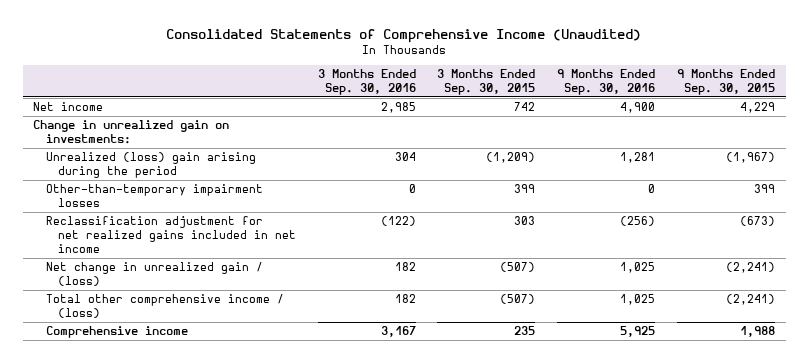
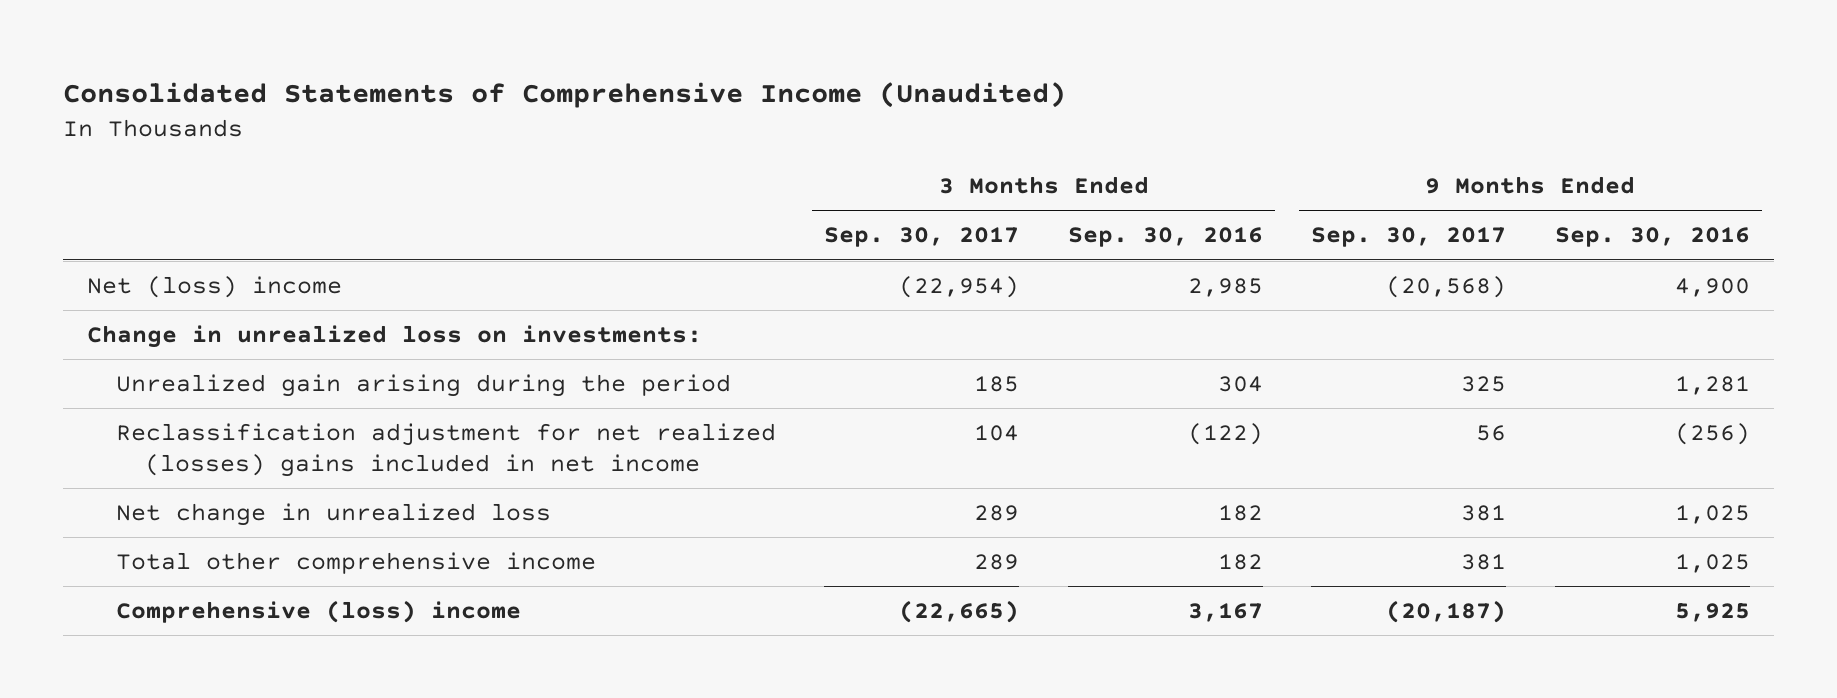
[437,68,536,95] 3 Months Ended Sep. 30, 2015 -> none
[676,68,775,95] 9 Months Ended Sep. 30, 2015 -> none
none -> [824,227,1020,248] Sep. 30, 2017
none -> [1311,227,1507,248] Sep. 30, 2017
[45,184,263,208] Other-than-temporary impairment losses -> none
[33,102,104,112] Net income -> [87,276,343,299] Net (loss) income
[33,120,230,145] Change in unrealized gain on investments: -> [87,325,703,349] Change in unrealized loss on investments:
[45,152,256,179] Unrealized (loss) gain arising during the period -> [115,374,731,398] Unrealized gain arising during the period
[45,216,296,254] Reclassification adjustment for net realized gains included in net income -> [115,423,776,477] Reclassification adjustment for net realized (losses) gains included in net income
[45,262,263,287] Net change in unrealized gain / (loss) -> [115,503,551,527] Net change in unrealized loss
[45,294,284,319] Total other comprehensive income / (loss) -> [115,552,596,575] Total other comprehensive income
[45,326,188,339] Comprehensive income -> [115,600,521,624] Comprehensive (loss) income

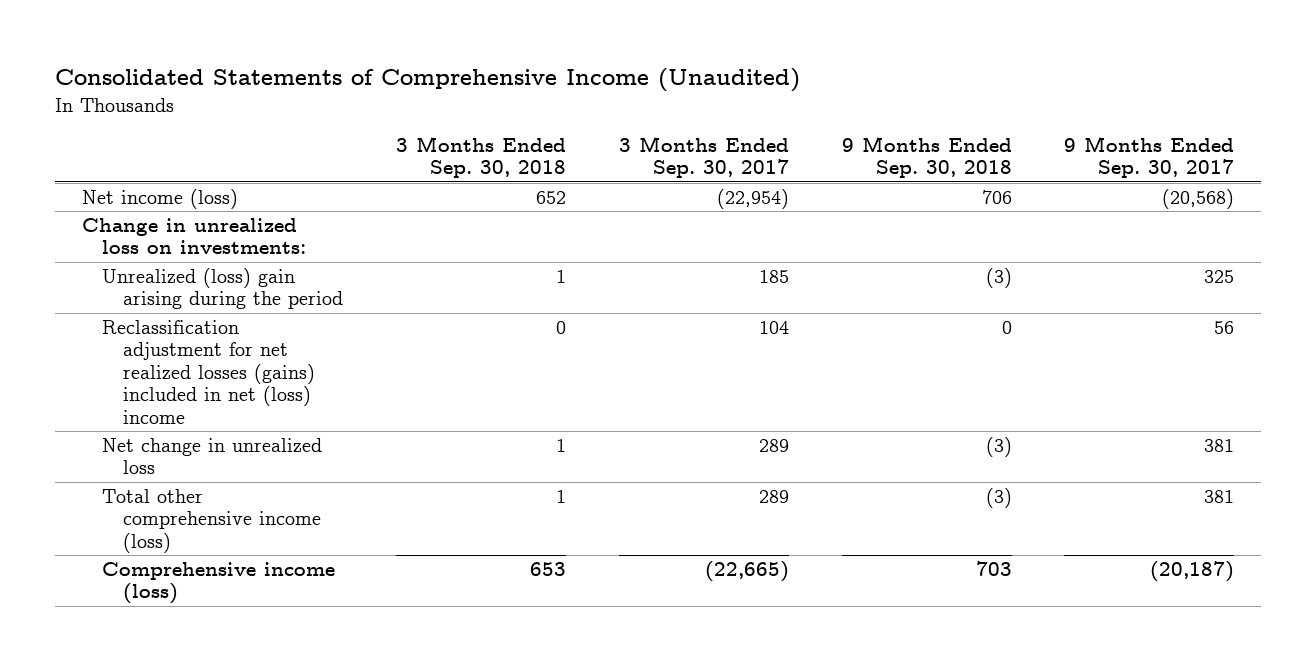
[1067,227,1263,248] Sep. 30, 2016 -> none
[1554,227,1750,248] Sep. 30, 2016 -> none
none -> [395,135,566,179] 3 Months Ended Sep. 30, 2018
none -> [841,135,1012,179] 9 Months Ended Sep. 30, 2018
[87,276,343,299] Net (loss) income -> [81,188,238,209] Net income (loss)
[115,374,731,398] Unrealized gain arising during the period -> [102,267,343,310] Unrealized (loss) gain arising during the period
[115,423,776,477] Reclassification adjustment for net realized (losses) gains included in net income -> [102,319,315,424] Reclassification adjustment for net realized losses (gains) included in net (loss) income
[115,552,596,575] Total other comprehensive income -> [102,488,321,553] Total other comprehensive income (loss)
[115,600,521,624] Comprehensive (loss) income -> [102,561,336,605] Comprehensive income (loss)

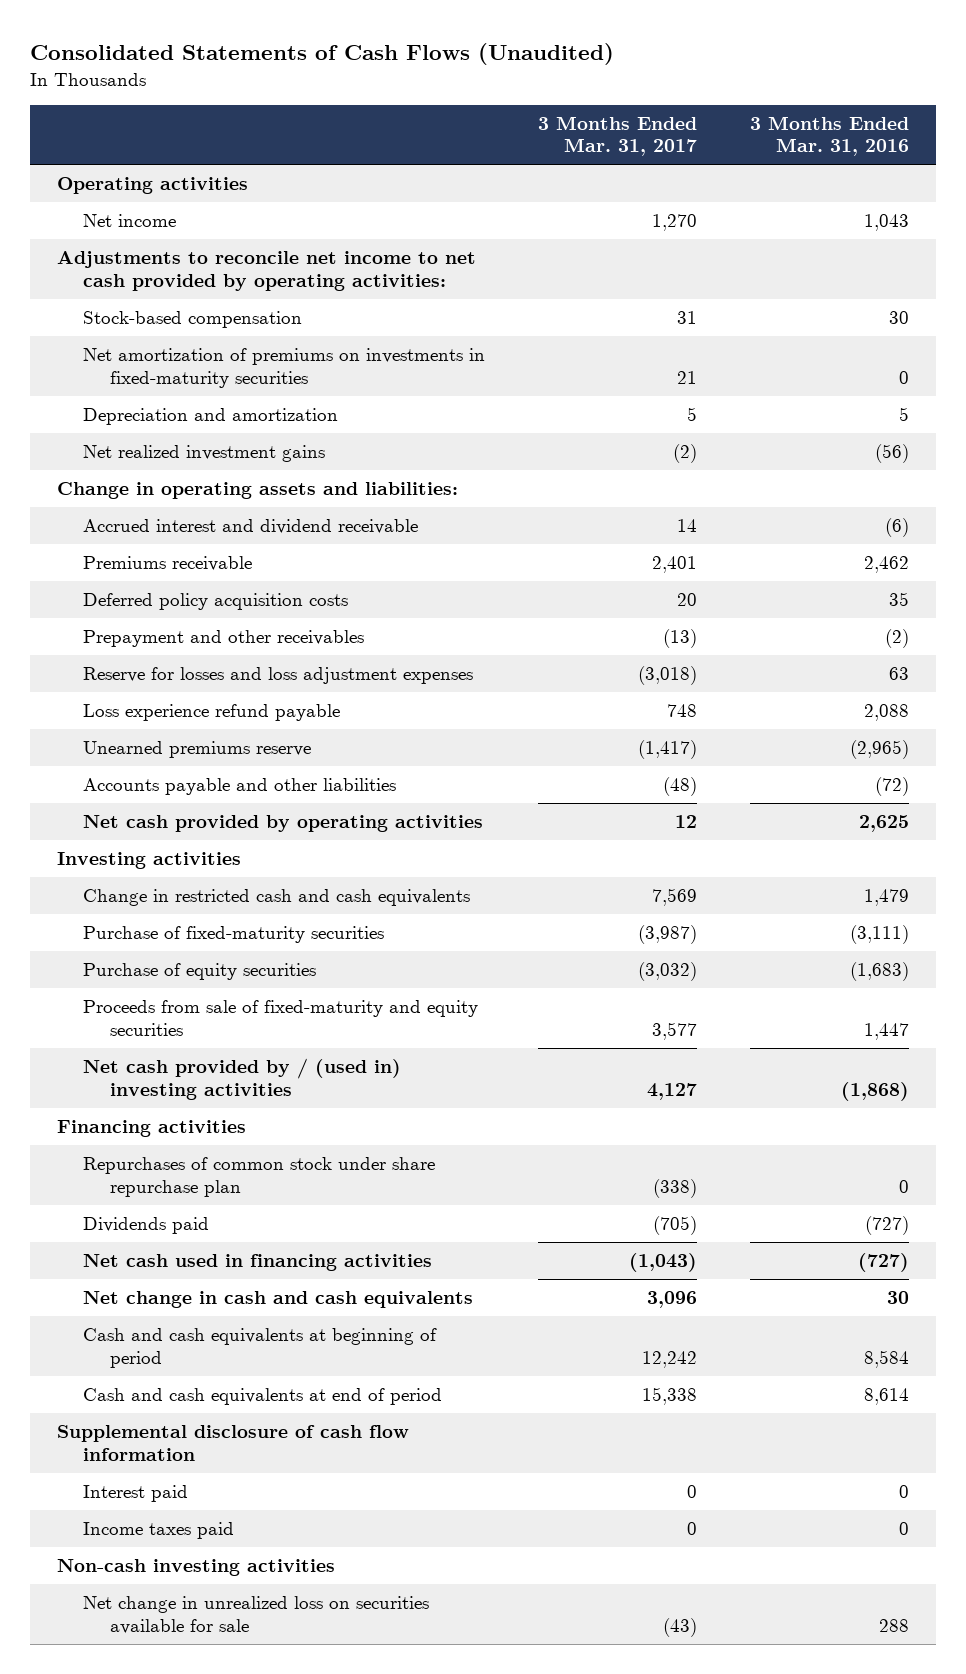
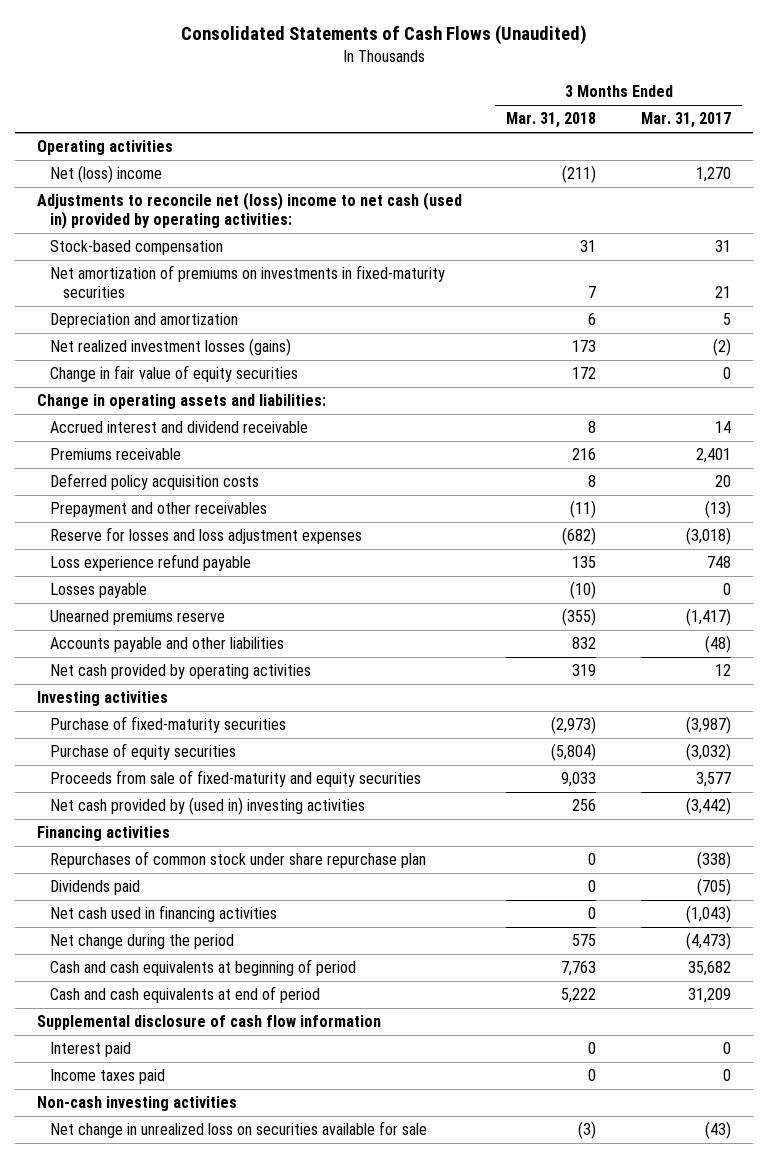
[750,115,910,157] 3 Months Ended Mar. 31, 2016 -> none
none -> [506,112,597,129] Mar. 31, 2018
[83,214,177,228] Net income -> [49,165,162,184] Net (loss) income
[56,251,476,291] Adjustments to reconcile net income to net cash provided by operating activities: -> [37,192,463,230] Adjustments to reconcile net (loss) income to net cash (used in) provided by operating activities:
[83,445,326,463] Net realized investment gains -> [49,338,291,357] Net realized investment losses (gains)
none -> [49,365,298,383] Change in fair value of equity securities
none -> [49,583,147,599] Losses payable
[83,889,471,907] Change in restricted cash and cash equivalents -> none
[83,1058,402,1100] Net cash provided by / (used in) investing activities -> [49,797,365,816] Net cash provided by (used in) investing activities
[647,1082,698,1100] 4,127 -> [685,797,731,816] (3,442)
[83,1291,474,1309] Net change in cash and cash equivalents -> [49,934,234,950] Net change during the period
[647,1291,698,1309] 3,096 -> [685,932,731,951] (4,473)
[642,1350,698,1368] 12,242 -> [687,961,731,977] 35,682
[642,1387,698,1406] 15,338 -> [687,988,731,1004] 31,209

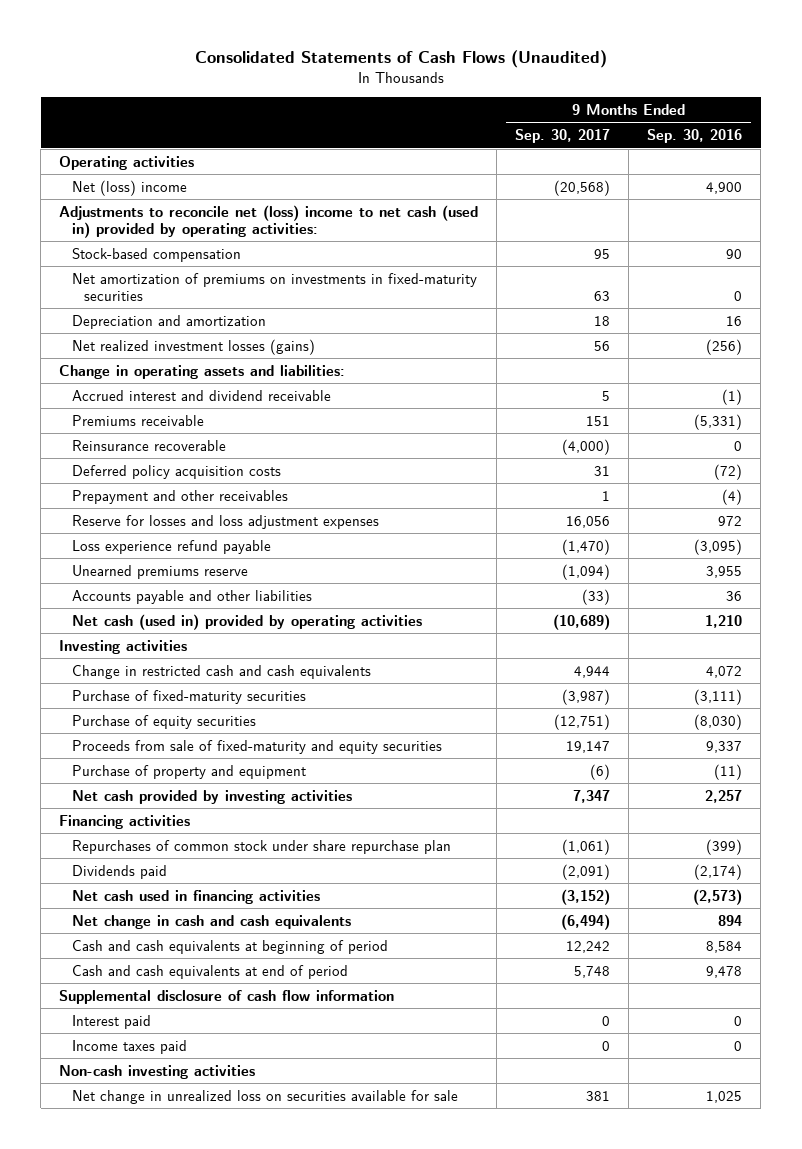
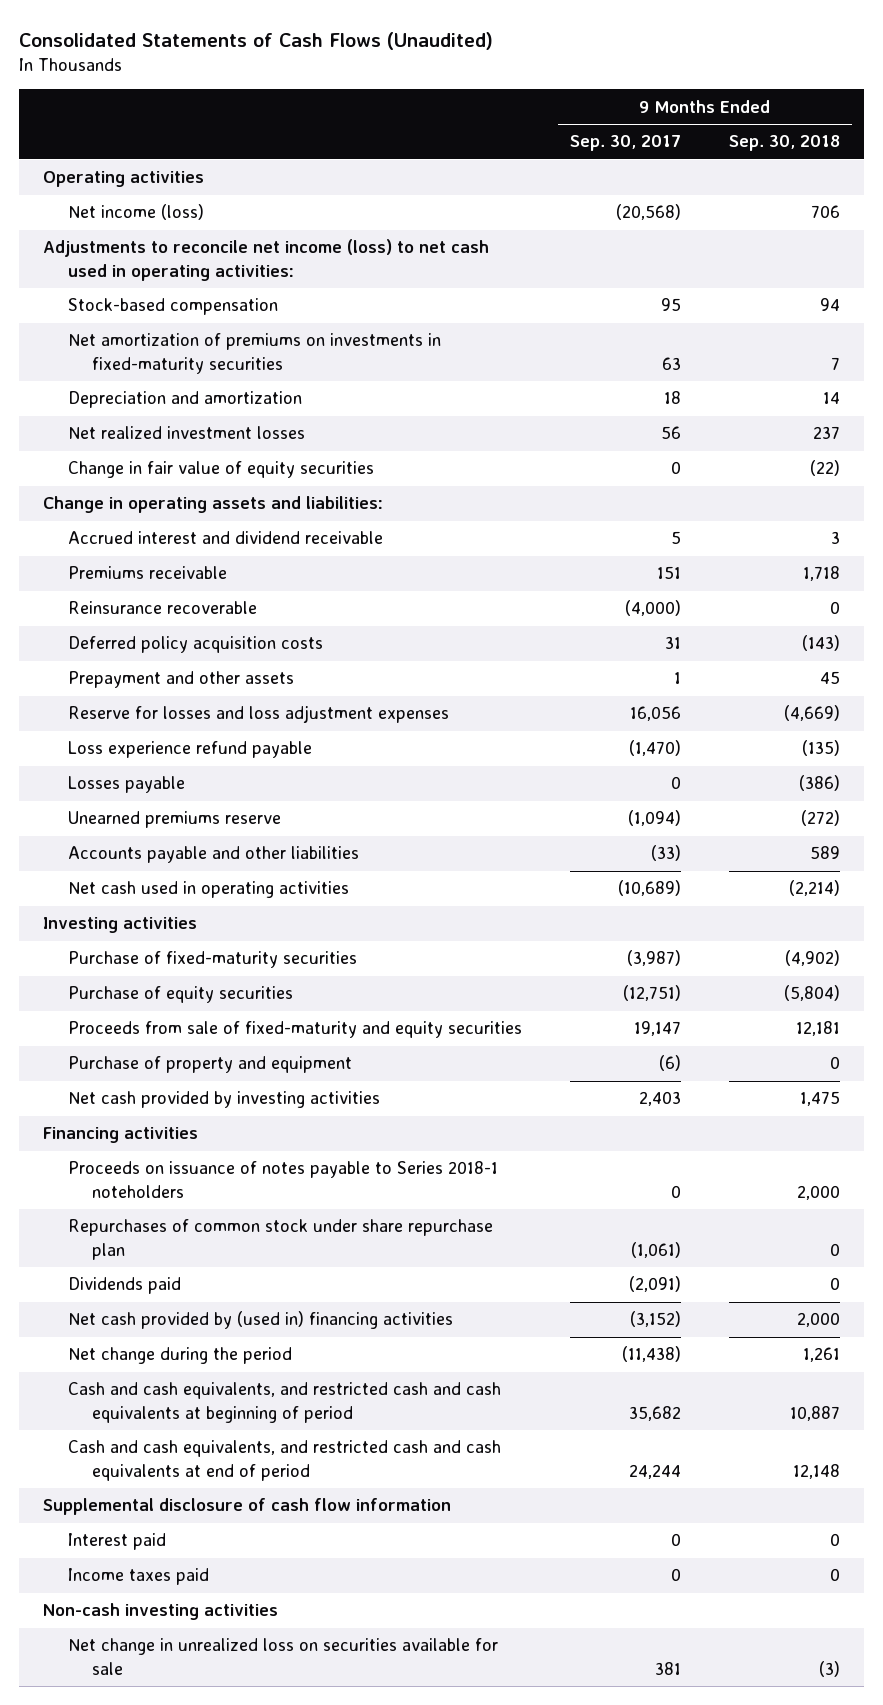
[647,129,743,144] Sep. 30, 2016 -> none
none -> [729,135,841,152] Sep. 30, 2018
[71,179,187,196] Net (loss) income -> [67,204,204,221] Net income (loss)
[59,204,479,238] Adjustments to reconcile net (loss) income to net cash (used in) provided by operating activities: -> [43,239,490,281] Adjustments to reconcile net income (loss) to net cash used in operating activities:
[71,338,315,355] Net realized investment losses (gains) -> [67,426,305,440] Net realized investment losses
none -> [67,461,374,479] Change in fair value of equity securities
[71,489,288,504] Prepayment and other receivables -> [67,671,294,689] Prepayment and other assets
none -> [67,776,185,794] Losses payable
[71,613,422,630] Net cash (used in) provided by operating activities -> [67,881,349,899] Net cash used in operating activities
[71,664,371,679] Change in restricted cash and cash equivalents -> none
[573,789,611,803] 7,347 -> [638,1091,681,1107] 2,403
none -> [67,1161,498,1198] Proceeds on issuance of notes payable to Series 2018-1 noteholders
[71,889,320,904] Net cash used in financing activities -> [67,1311,453,1330] Net cash provided by (used in) financing activities
[71,914,351,929] Net change in cash and cash equivalents -> [67,1347,292,1365] Net change during the period
[561,913,611,930] (6,494) -> [621,1346,681,1363] (11,438)
[71,939,388,954] Cash and cash equivalents at beginning of period -> [67,1382,501,1423] Cash and cash equivalents, and restricted cash and cash equivalents at beginning of period
[566,940,611,953] 12,242 -> [628,1405,681,1421] 35,682
[71,964,348,979] Cash and cash equivalents at end of period -> [67,1440,501,1481] Cash and cash equivalents, and restricted cash and cash equivalents at end of period
[574,965,611,978] 5,748 -> [628,1463,681,1479] 24,244

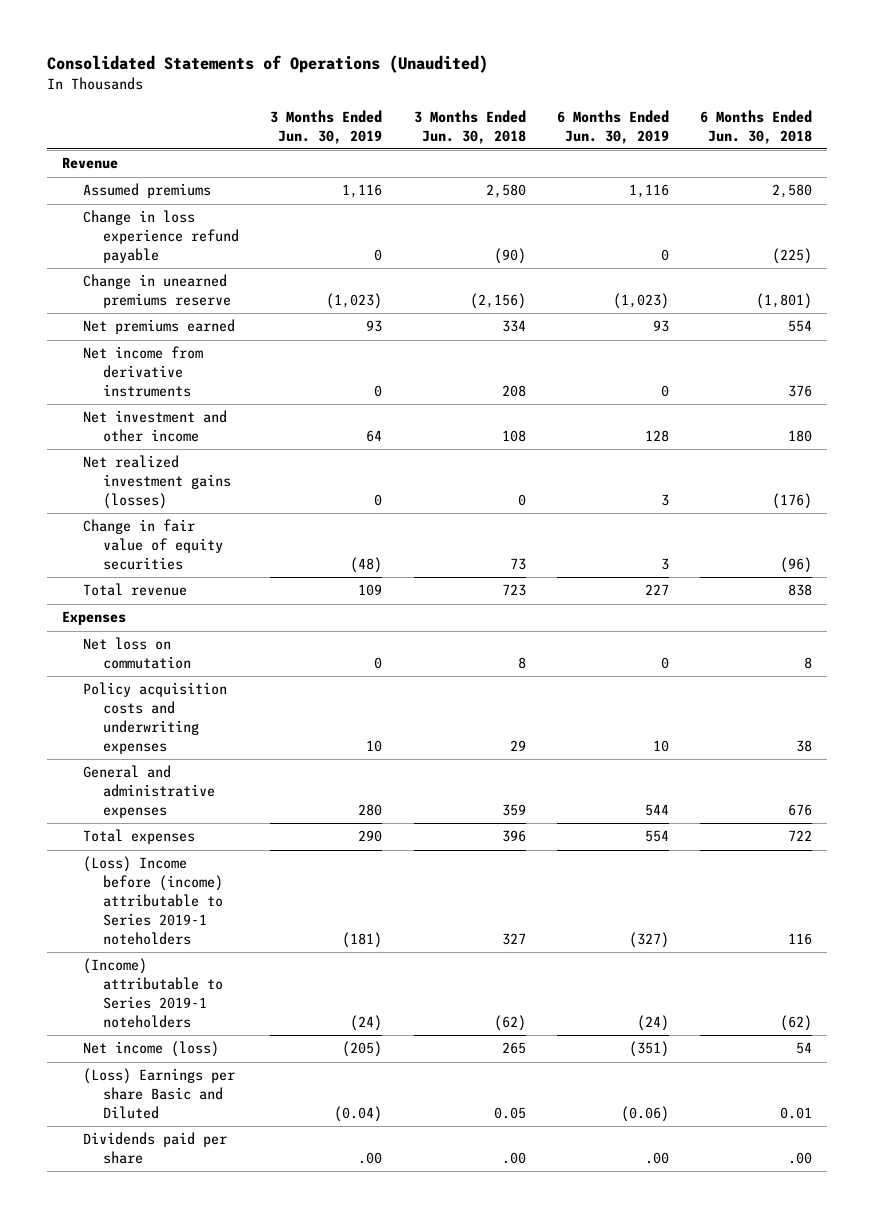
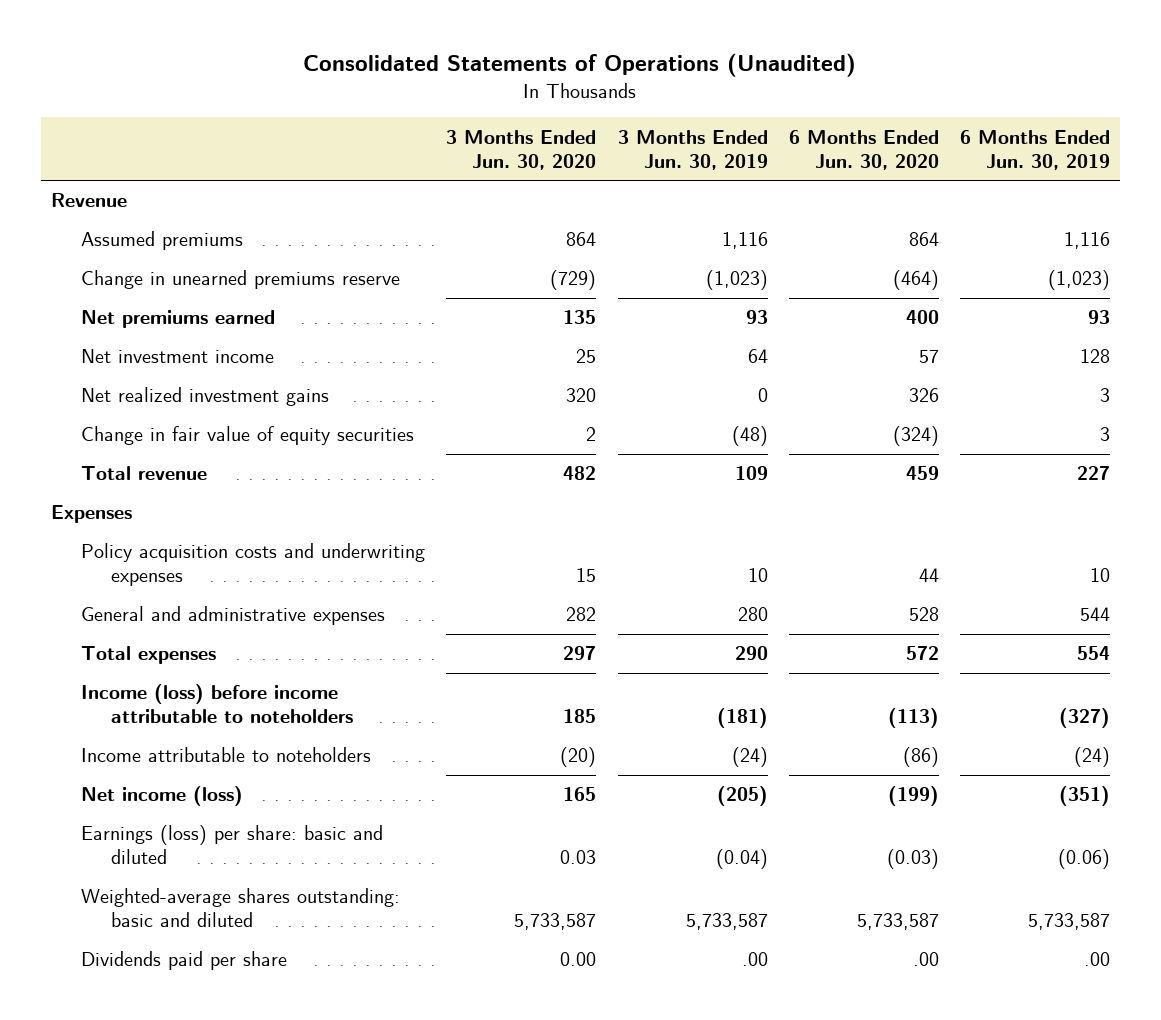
[413,109,526,144] 3 Months Ended Jun. 30, 2018 -> none
[699,109,812,144] 6 Months Ended Jun. 30, 2018 -> none
none -> [446,129,597,170] 3 Months Ended Jun. 30, 2020
none -> [788,129,939,170] 6 Months Ended Jun. 30, 2020
[82,210,240,264] Change in loss experience refund payable -> none
[82,346,203,398] Net income from derivative instruments -> none
[82,410,227,443] Net investment and other income -> [81,349,275,364] Net investment income
[82,455,232,510] Net realized investment gains (losses) -> [81,387,330,407] Net realized investment gains
[82,637,192,670] Net loss on commutation -> none
[82,856,224,945] (Loss) Income before (income) attributable to Series 2019-1 noteholders -> [81,684,354,724] Income (loss) before income attributable to noteholders
[82,958,224,1028] (Income) attributable to Series 2019-1 noteholders -> [81,747,372,763] Income attributable to noteholders
[82,1068,235,1120] (Loss) Earnings per share Basic and Diluted -> [81,825,384,865] Earnings (loss) per share: basic and diluted
none -> [81,888,401,928] Weighted-average shares outstanding: basic and diluted

